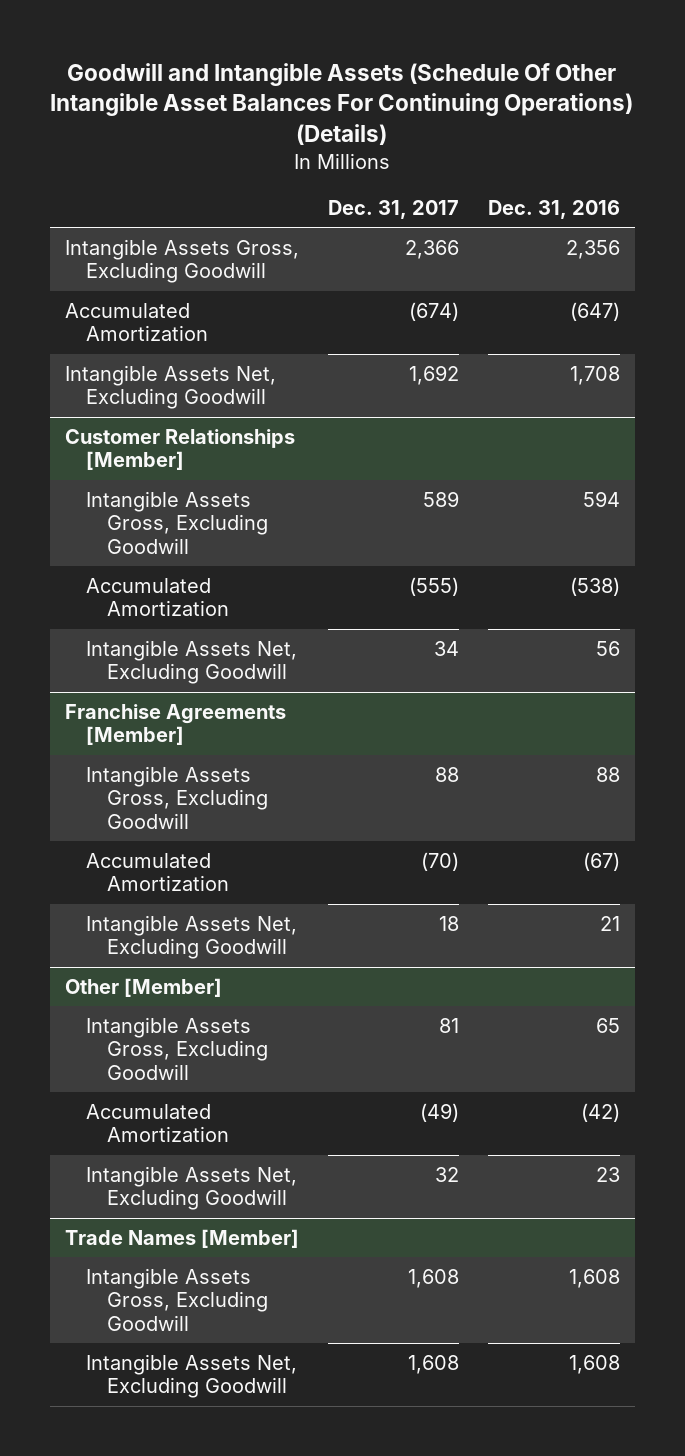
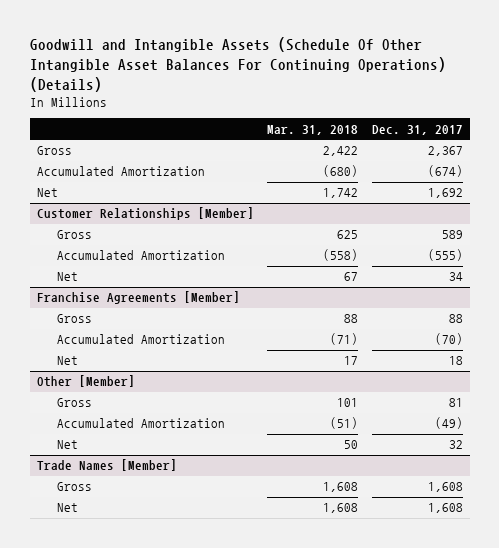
[488,200,621,220] Dec. 31, 2016 -> none
none -> [267,124,359,135] Mar. 31, 2018
[64,238,299,284] Intangible Assets Gross, Excluding Goodwill -> [36,146,72,156] Gross
[404,239,459,259] 2,366 -> [427,146,463,157] 2,367
[64,364,276,410] Intangible Assets Net, Excluding Goodwill -> [36,188,58,198] Net
[85,490,268,554] Intangible Assets Gross, Excluding Goodwill -> [56,230,92,240] Gross
[85,639,297,685] Intangible Assets Net, Excluding Goodwill -> [56,272,78,282] Net
[85,765,268,829] Intangible Assets Gross, Excluding Goodwill -> [56,314,92,324] Gross
[85,914,297,960] Intangible Assets Net, Excluding Goodwill -> [56,356,78,366] Net
[85,1016,268,1080] Intangible Assets Gross, Excluding Goodwill -> [56,398,92,408] Gross
[85,1165,297,1211] Intangible Assets Net, Excluding Goodwill -> [56,440,78,450] Net
[85,1267,268,1331] Intangible Assets Gross, Excluding Goodwill -> [56,482,92,492] Gross
[85,1353,297,1399] Intangible Assets Net, Excluding Goodwill -> [56,503,78,513] Net

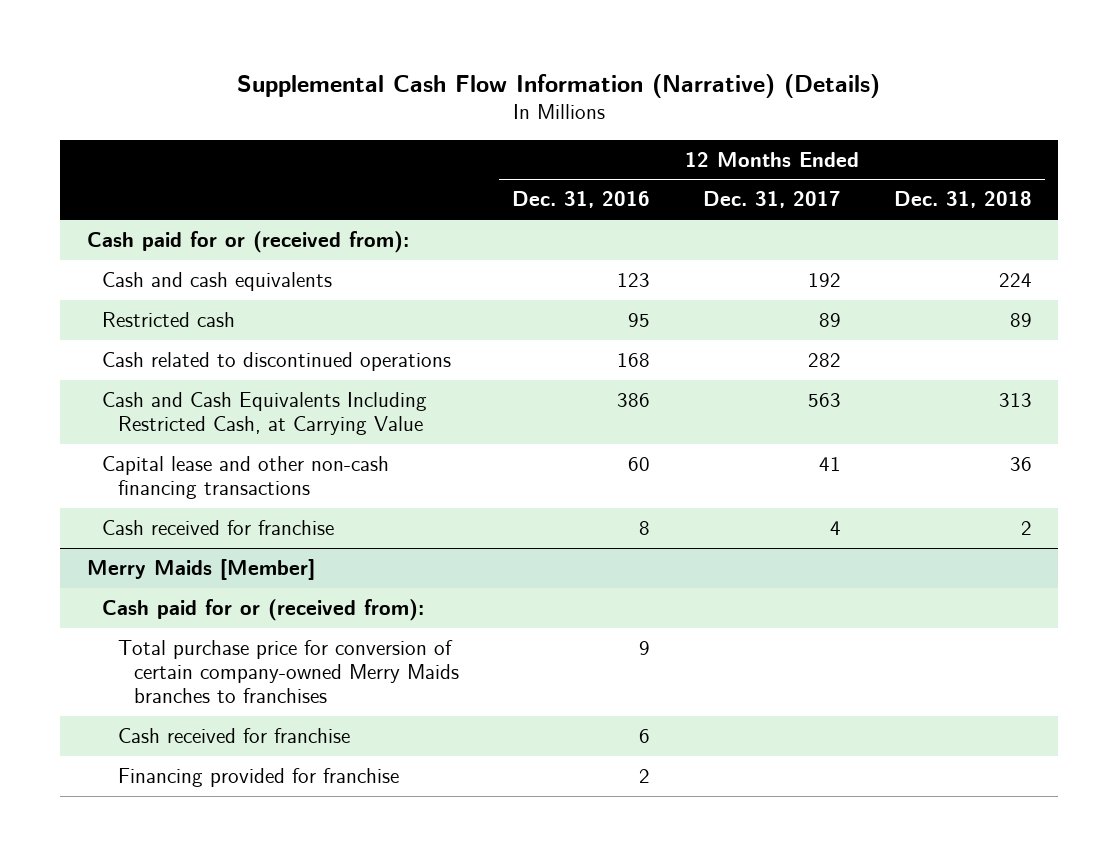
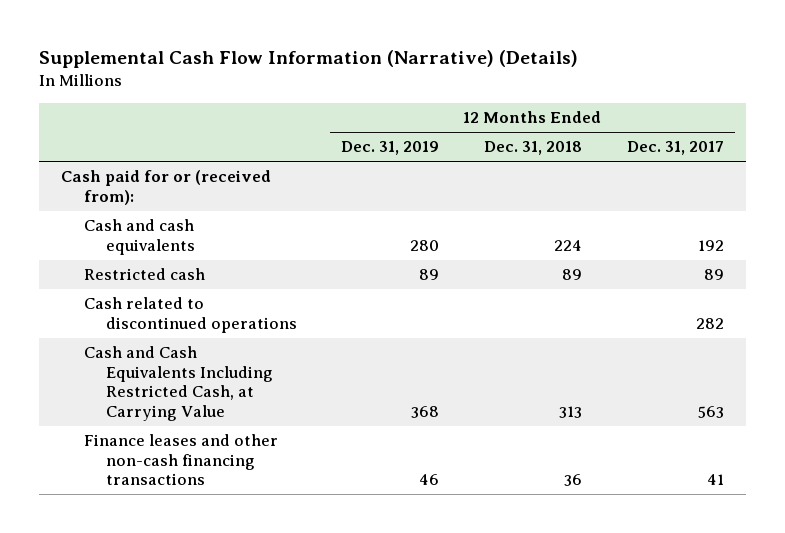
[512,191,651,209] Dec. 31, 2016 -> none
none -> [341,141,440,156] Dec. 31, 2019
[102,520,335,536] Cash received for franchise -> none
[86,559,315,581] Merry Maids [Member] -> none
[102,599,425,622] Cash paid for or (received from): -> none
[118,640,460,704] Total purchase price for conversion of certain company-owned Merry Maids branches to franchises -> none
[118,728,351,744] Cash received for franchise -> none
[118,768,400,788] Financing provided for franchise -> none
[102,456,390,500] Capital lease and other non-cash financing transactions -> [83,434,278,486] Finance leases and other non-cash financing transactions

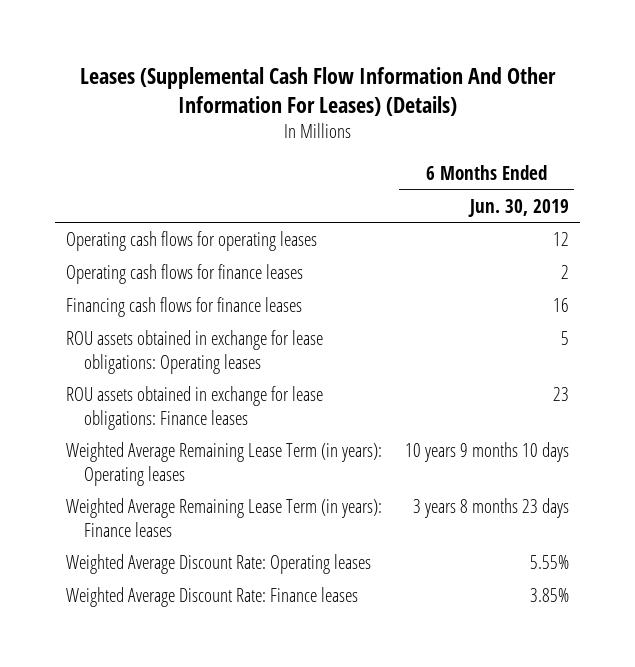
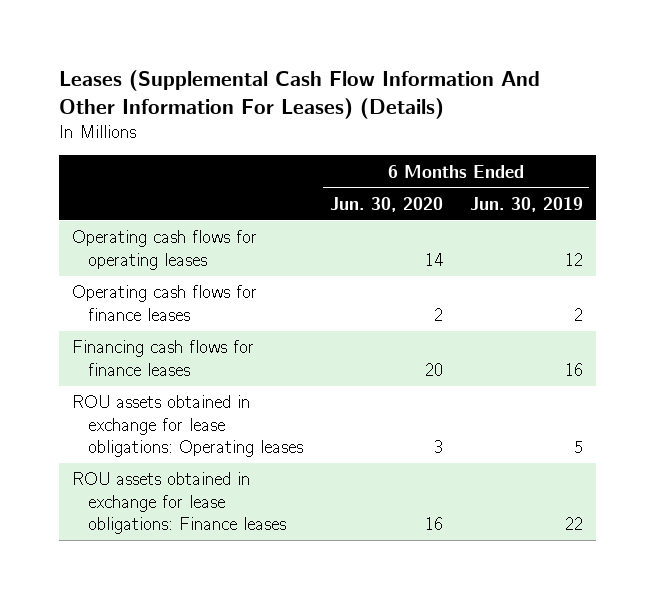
none -> [329,196,443,212] Jun. 30, 2020
[66,441,383,486] Weighted Average Remaining Lease Term (in years): Operating leases -> none
[66,497,383,537] Weighted Average Remaining Lease Term (in years): Finance leases -> none
[66,553,372,574] Weighted Average Discount Rate: Operating leases -> none
[66,586,359,607] Weighted Average Discount Rate: Finance leases -> none
[552,386,569,401] 23 -> [564,517,583,531] 22

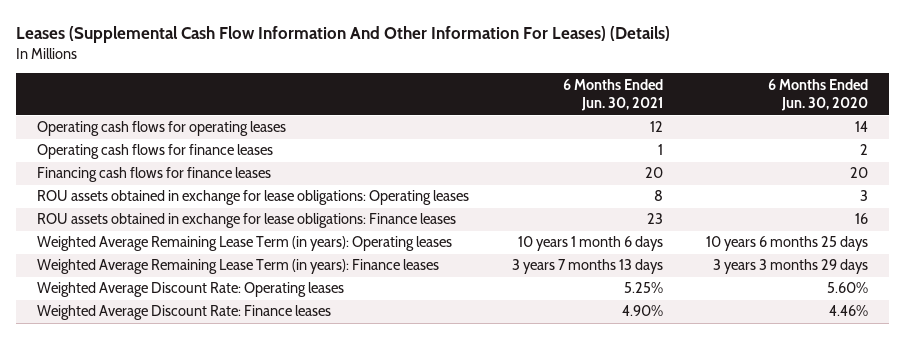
[469,196,583,212] Jun. 30, 2019 -> none
none -> [562,78,663,112] 6 Months Ended Jun. 30, 2021
none -> [37,236,453,252] Weighted Average Remaining Lease Term (in years): Operating leases
none -> [37,259,440,275] Weighted Average Remaining Lease Term (in years): Finance leases
none -> [37,282,345,298] Weighted Average Discount Rate: Operating leases
none -> [37,305,332,321] Weighted Average Discount Rate: Finance leases

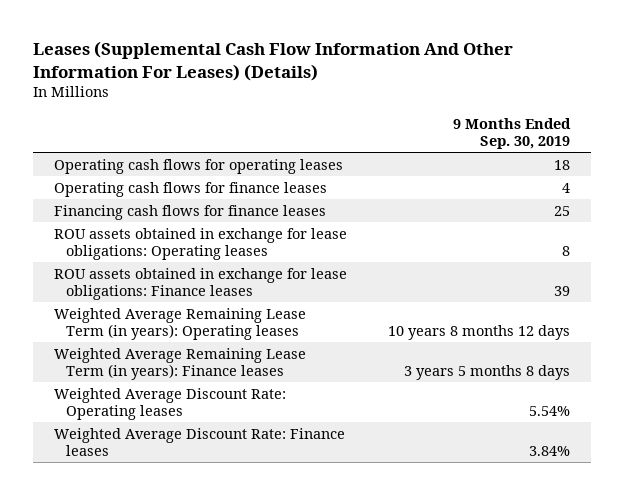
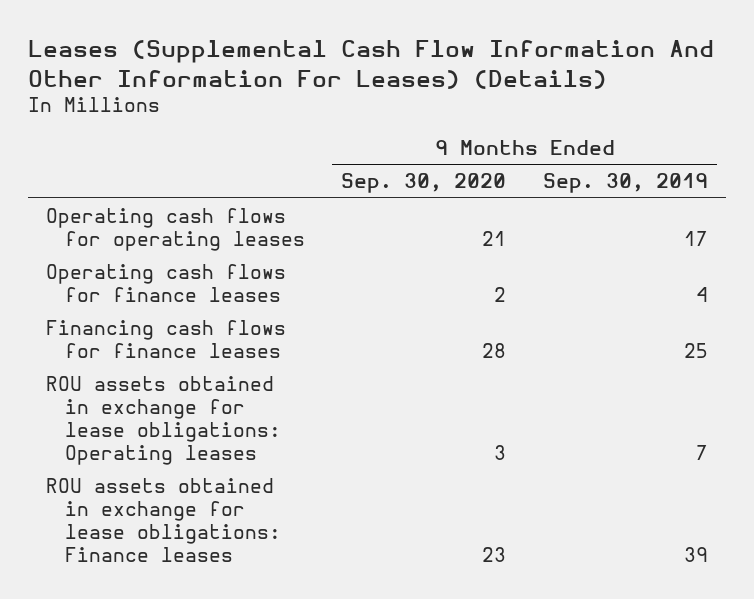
none -> [341,173,507,194] Sep. 30, 2020
[554,159,571,170] 18 -> [683,230,708,246] 17
[562,246,571,257] 8 -> [695,445,708,461] 7
[53,307,306,341] Weighted Average Remaining Lease Term (in years): Operating leases -> none
[53,347,306,381] Weighted Average Remaining Lease Term (in years): Finance leases -> none
[53,387,286,421] Weighted Average Discount Rate: Operating leases -> none
[53,427,345,457] Weighted Average Discount Rate: Finance leases -> none

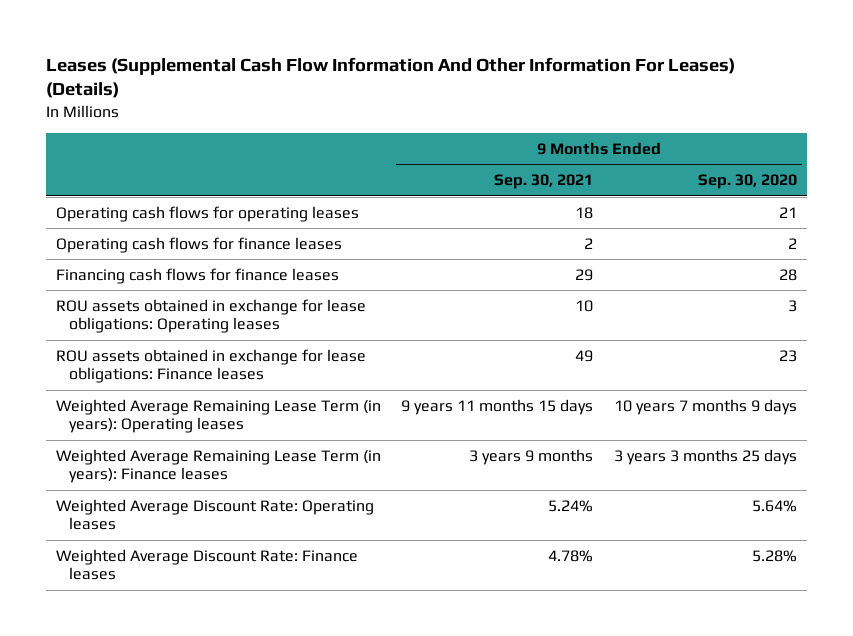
[542,173,708,194] Sep. 30, 2019 -> none
none -> [494,174,594,190] Sep. 30, 2021
none -> [55,398,381,434] Weighted Average Remaining Lease Term (in years): Operating leases
none -> [55,448,381,484] Weighted Average Remaining Lease Term (in years): Finance leases
none -> [55,498,374,531] Weighted Average Discount Rate: Operating leases
none -> [55,548,358,581] Weighted Average Discount Rate: Finance leases

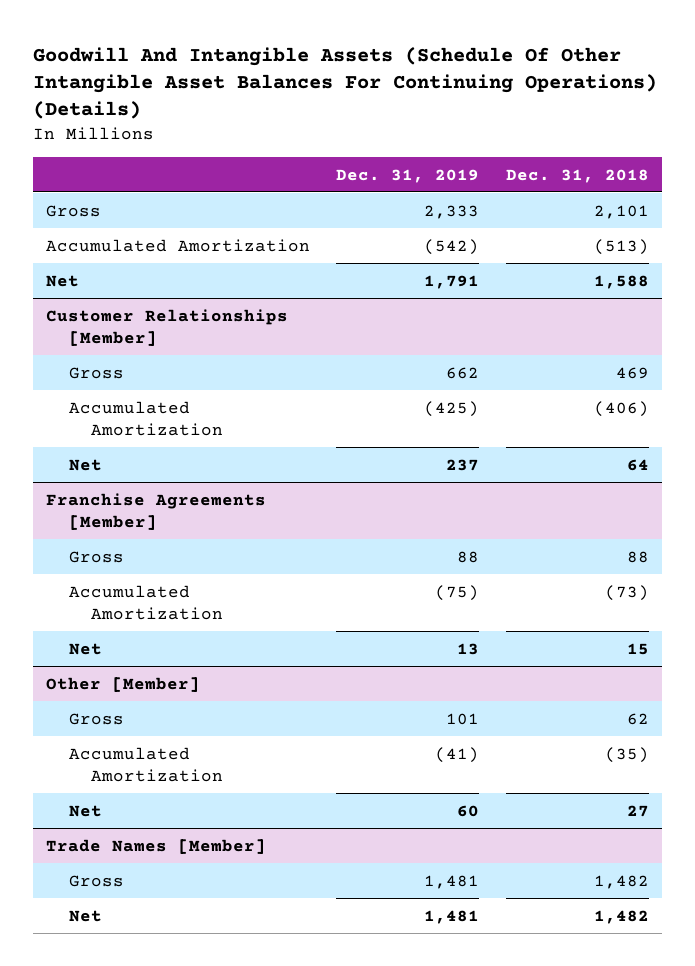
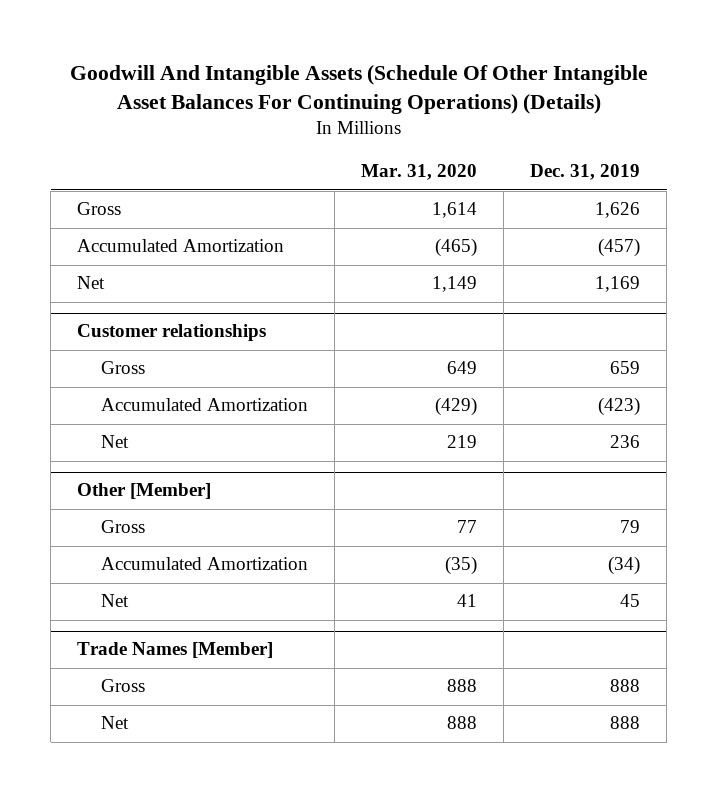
[505,168,649,183] Dec. 31, 2018 -> none
none -> [361,164,478,181] Mar. 31, 2020
[46,492,267,530] Franchise Agreements [Member] -> none
[68,550,124,563] Gross -> none
[68,584,224,620] Accumulated Amortization -> none
[68,642,102,655] Net -> none
[424,204,480,219] 2,333 -> [595,202,641,219] 1,626
[424,238,480,255] (542) -> [598,238,641,258] (457)
[424,274,480,289] 1,791 -> [595,276,641,293] 1,169
[46,308,289,346] Customer Relationships [Member] -> [77,324,267,342] Customer relationships
[446,366,480,379] 662 -> [610,361,641,375] 659
[424,400,480,417] (425) -> [598,397,641,417] (423)
[446,458,480,471] 237 -> [610,435,641,449] 236
[446,712,480,725] 101 -> [620,520,641,534] 79
[435,746,480,763] (41) -> [608,556,641,576] (34)
[457,804,480,817] 60 -> [620,594,641,608] 45
[424,874,480,889] 1,481 -> [610,679,641,693] 888
[424,909,480,924] 1,481 -> [610,716,641,730] 888

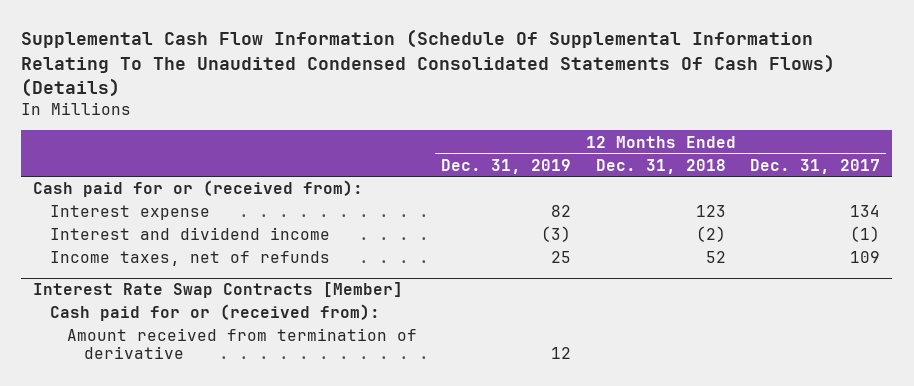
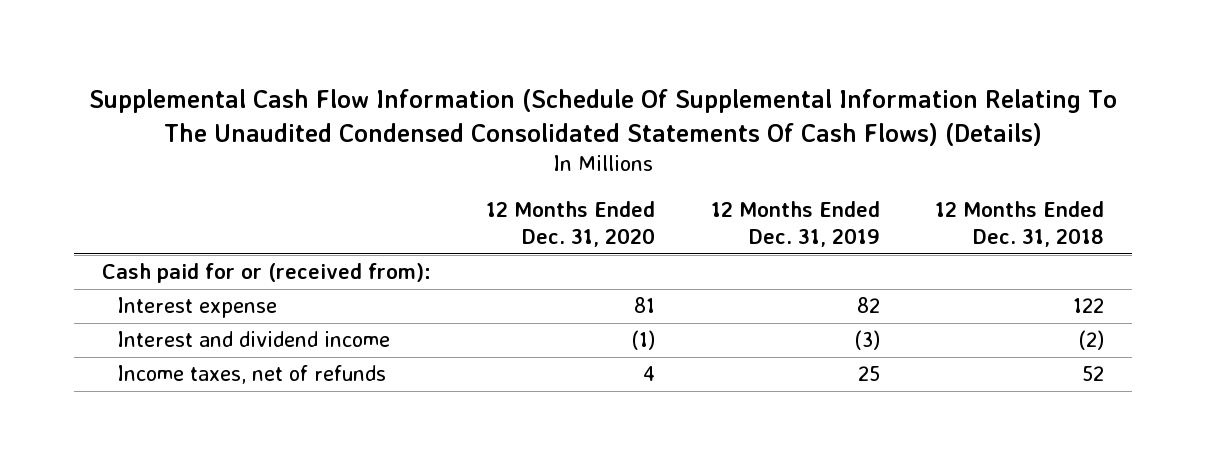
[750,158,881,174] Dec. 31, 2017 -> none
none -> [486,201,656,247] 12 Months Ended Dec. 31, 2020
[695,205,726,218] 123 -> [1073,298,1105,314] 122
[33,282,404,299] Interest Rate Swap Contracts [Member] -> none
[50,304,381,322] Cash paid for or (received from): -> none
[67,328,418,360] Amount received from termination of derivative -> none

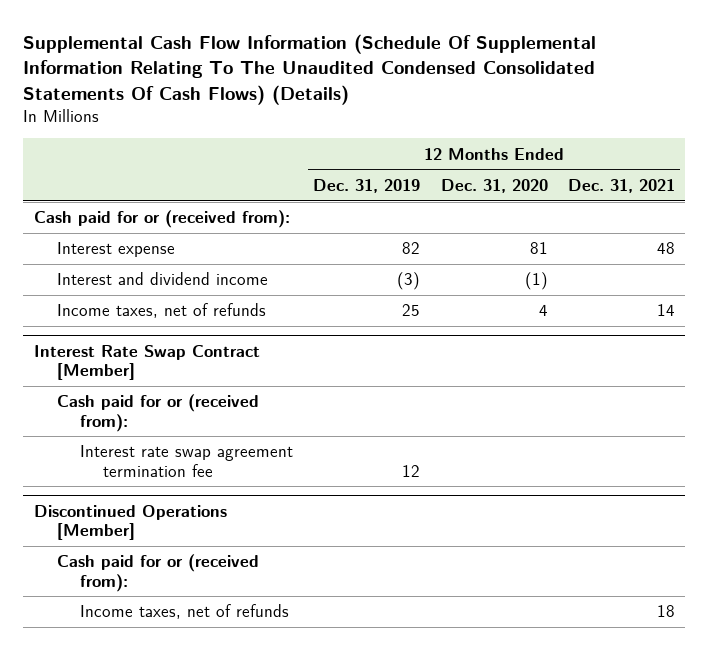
[935,201,1105,247] 12 Months Ended Dec. 31, 2018 -> none
none -> [568,178,676,193] Dec. 31, 2021
none -> [33,344,260,381] Interest Rate Swap Contract [Member]
none -> [56,394,259,432] Cash paid for or (received from):
none -> [80,445,294,477] Interest rate swap agreement termination fee
none -> [33,504,227,541] Discontinued Operations [Member]
none -> [56,554,259,592] Cash paid for or (received from):
none -> [80,604,290,620] Income taxes, net of refunds

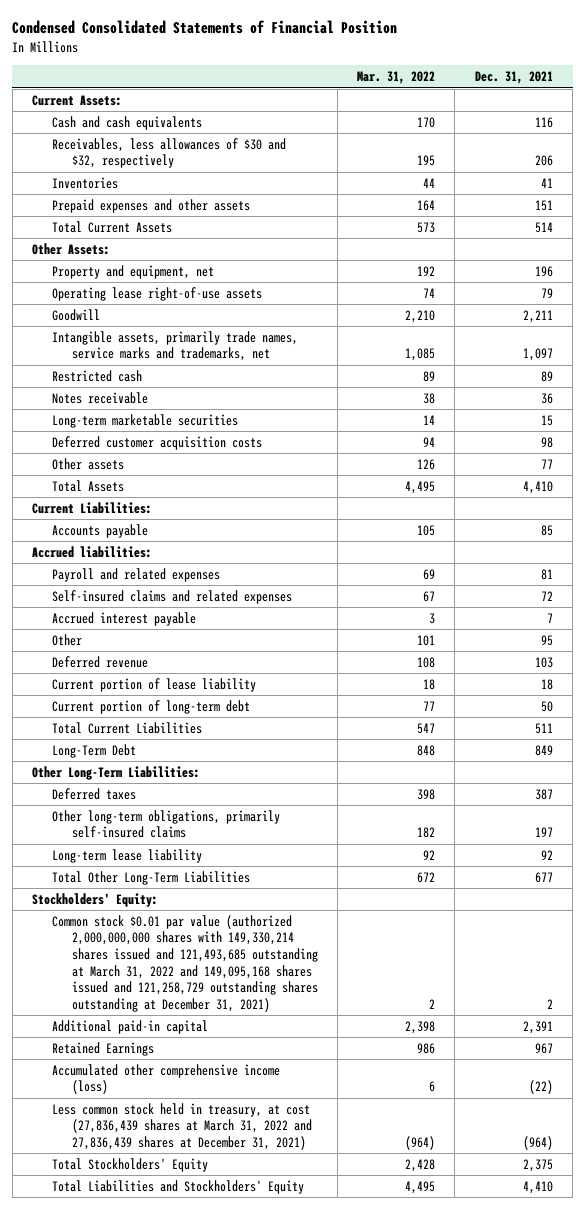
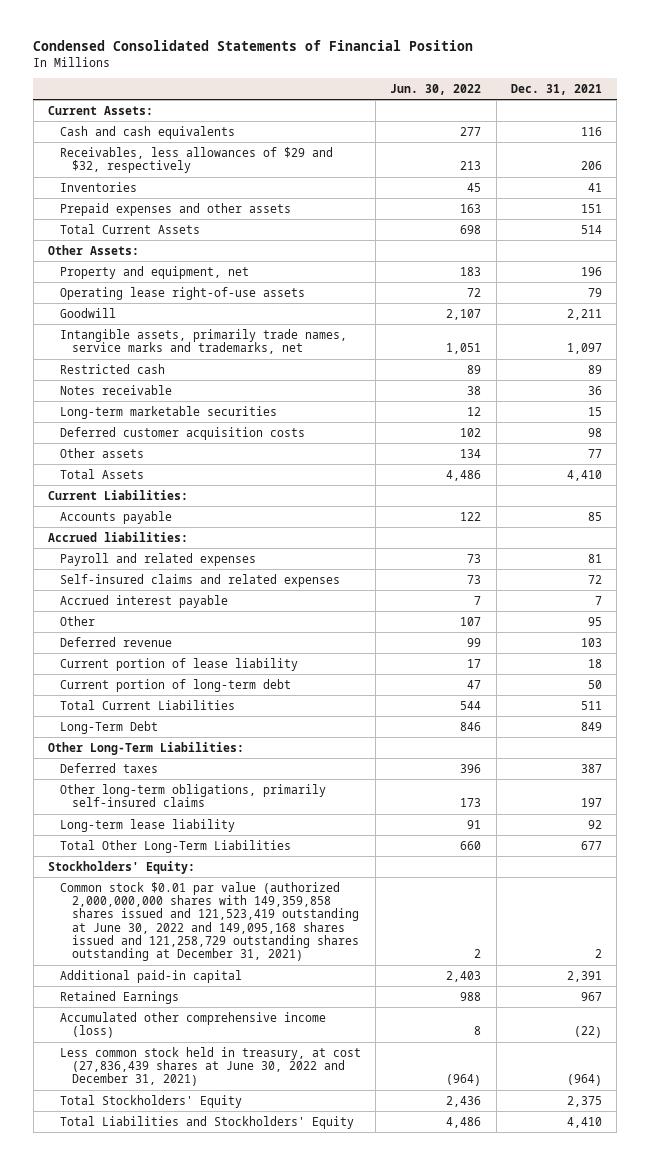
[357,71,436,85] Mar. 31, 2022 -> none
none -> [390,83,482,95] Jun. 30, 2022
[51,137,286,169] Receivables, less allowances of $30 and $32, respectively -> [59,146,333,174] Receivables, less allowances of $29 and $32, respectively
[51,914,318,1012] Common stock $0.01 par value (authorized 2,000,000,000 shares with 149,330,214 shares issued and 121,493,685 outstanding at March 31, 2022 and 149,095,168 shares issued and 121,258,729 outstanding shares outstanding at December 31, 2021) -> [59,881,359,962] Common stock $0.01 par value (authorized 2,000,000,000 shares with 149,359,858 shares issued and 121,523,419 outstanding at June 30, 2022 and 149,095,168 shares issued and 121,258,729 outstanding shares outstanding at December 31, 2021)
[51,1102,312,1151] Less common stock held in treasury, at cost (27,836,439 shares at March 31, 2022 and 27,836,439 shares at December 31, 2021) -> [59,1046,361,1087] Less common stock held in treasury, at cost (27,836,439 shares at June 30, 2022 and December 31, 2021)

